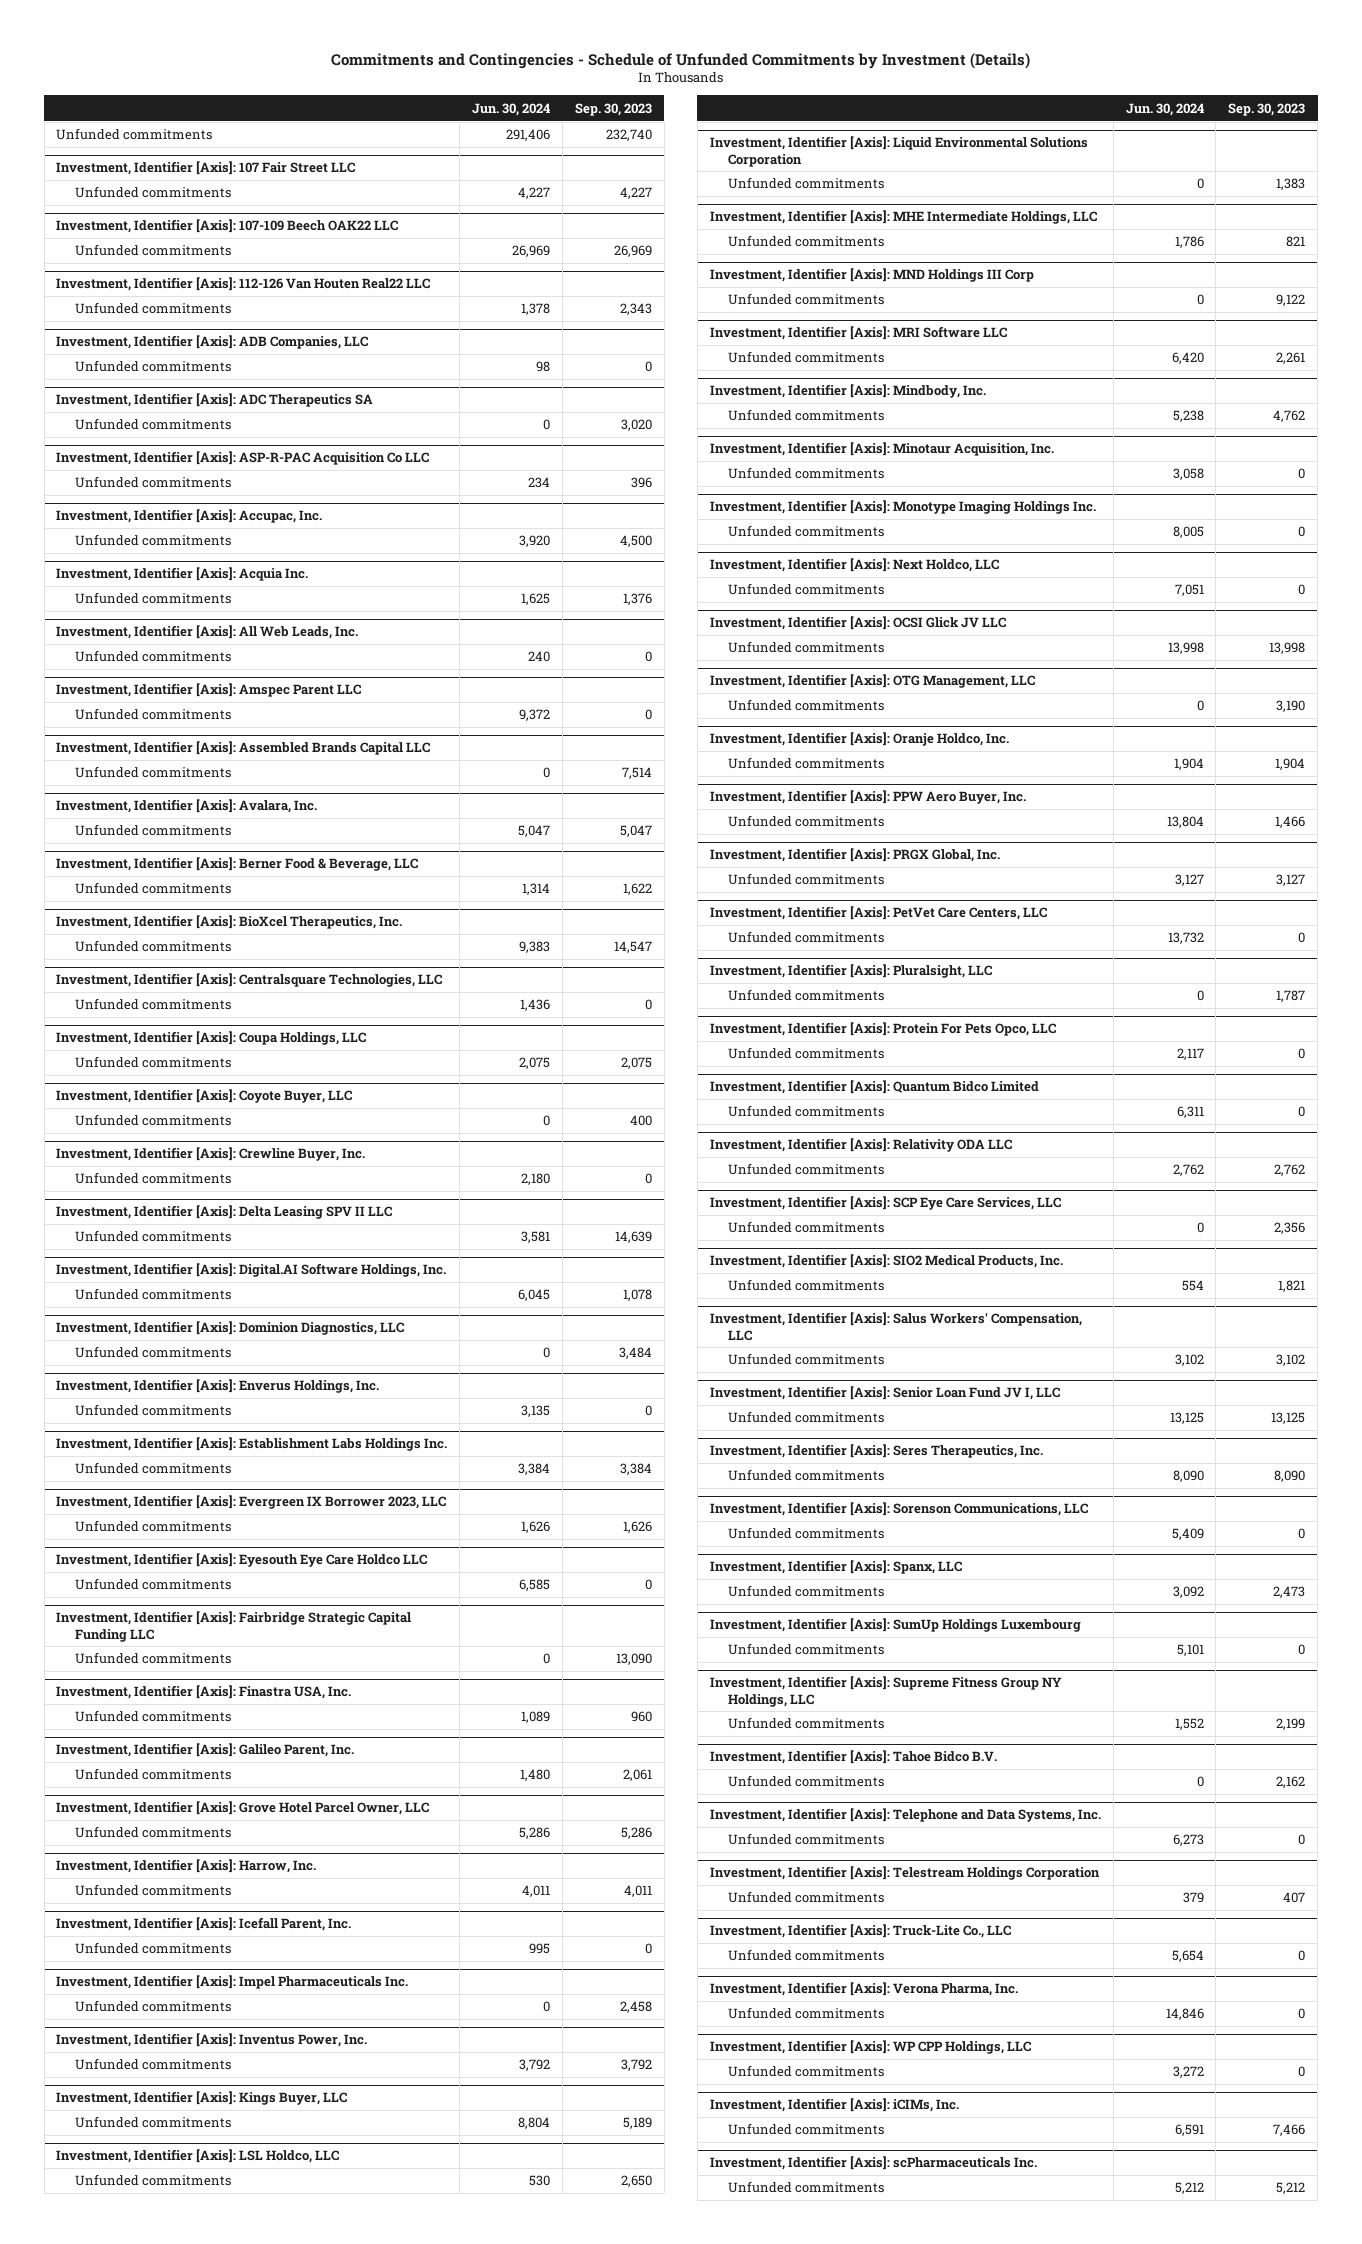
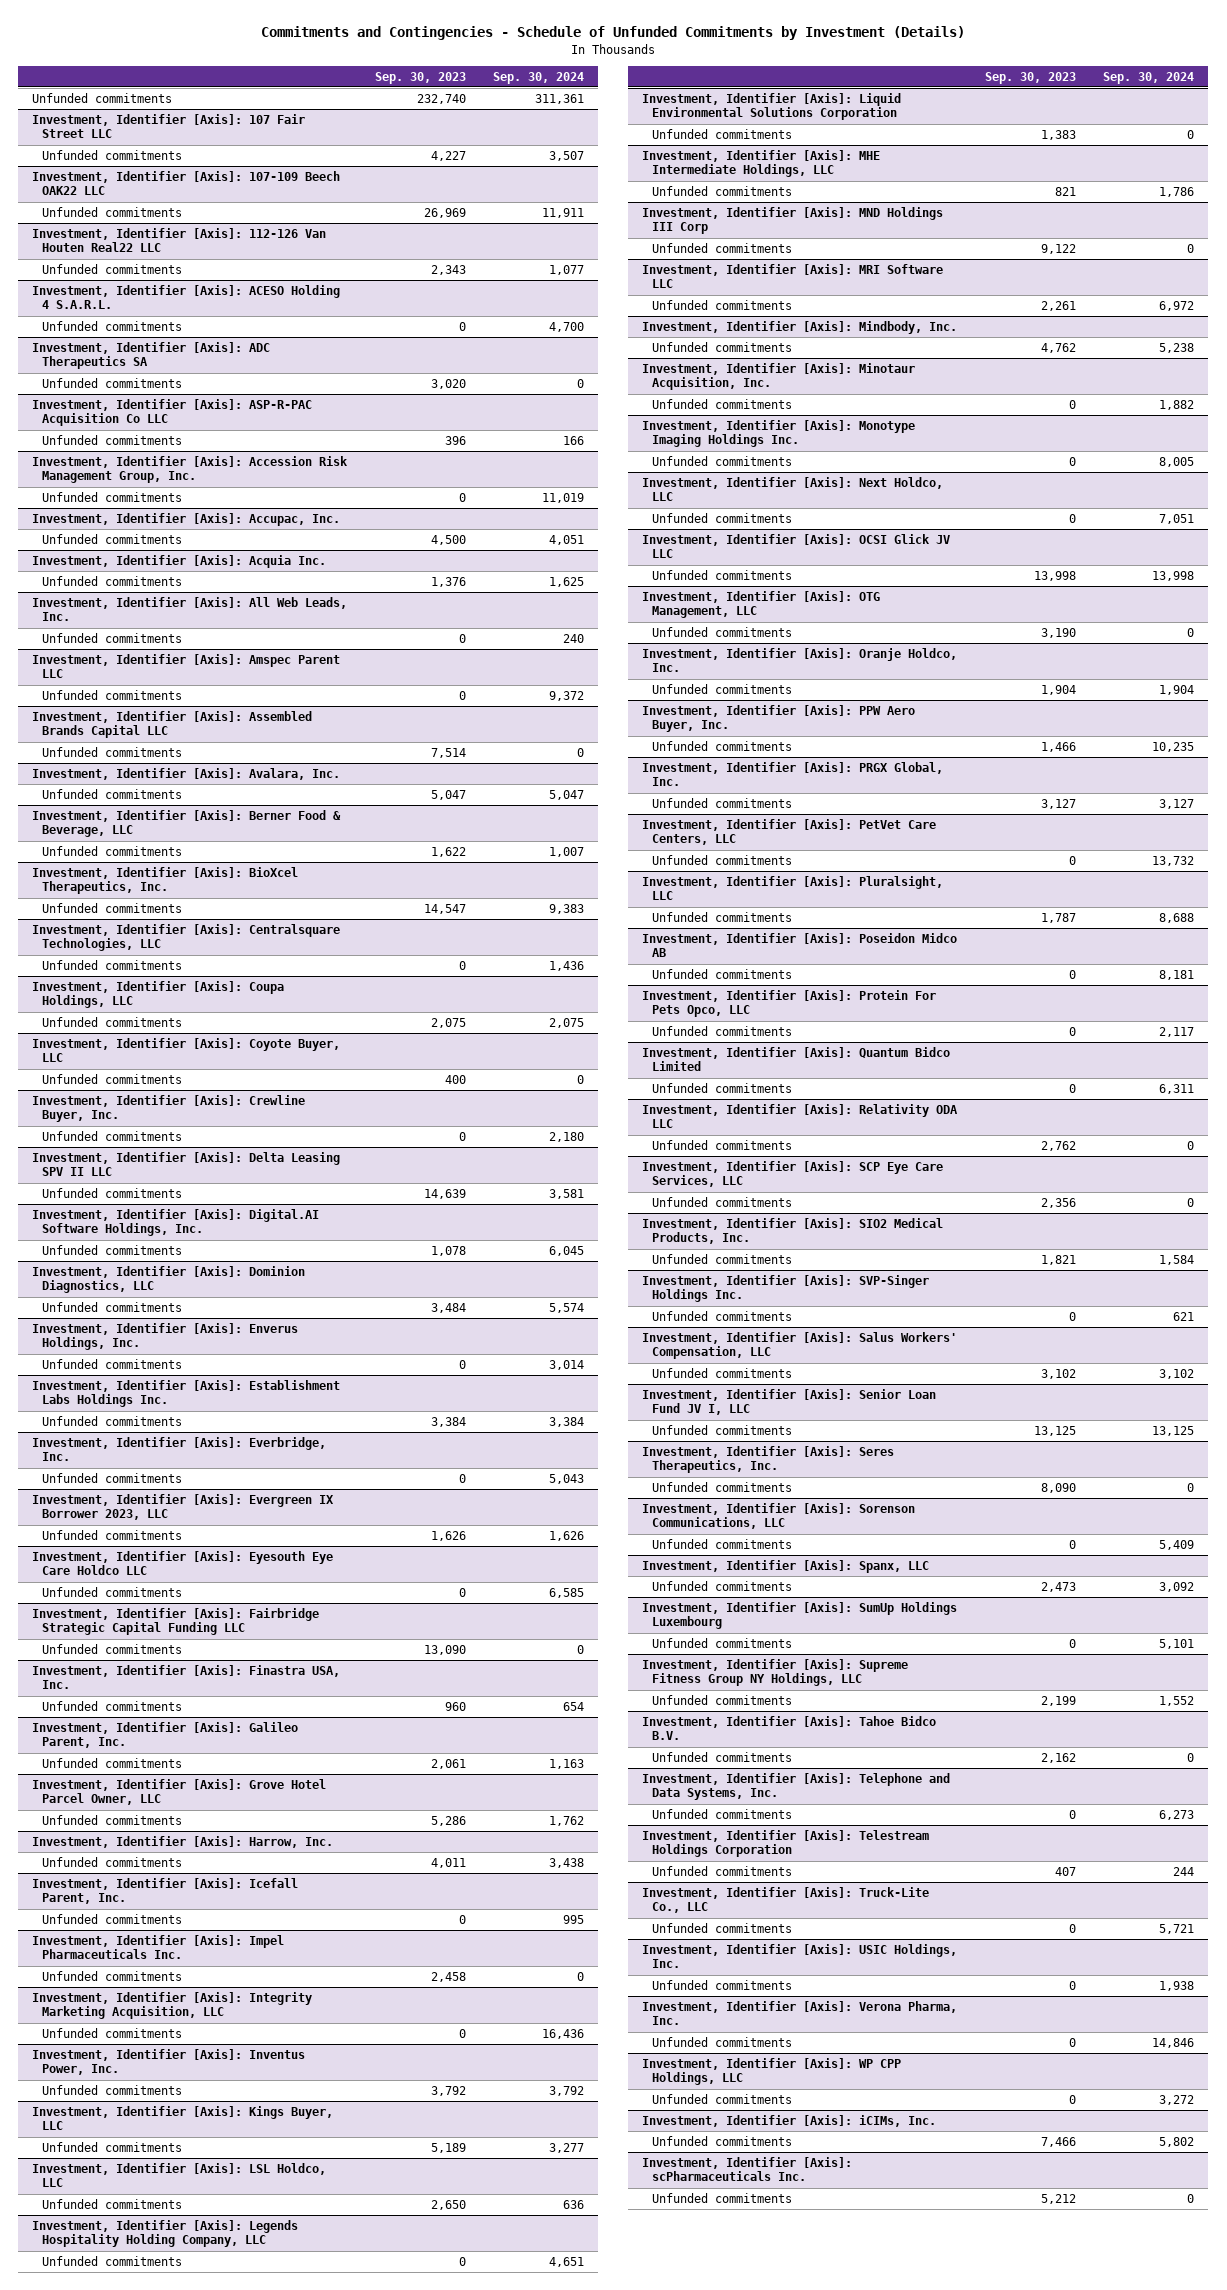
[472,102,551,116] Jun. 30, 2024 -> none
none -> [493,71,585,84] Sep. 30, 2024
[56,335,369,350] Investment, Identifier [Axis]: ADB Companies, LLC -> none
none -> [32,285,341,310] Investment, Identifier [Axis]: ACESO Holding 4 S.A.R.L.
none -> [32,456,349,484] Investment, Identifier [Axis]: Accession Risk Management Group, Inc.
none -> [42,492,183,503] Unfunded commitments
none -> [32,1437,327,1462] Investment, Identifier [Axis]: Everbridge, Inc.
none -> [42,1473,183,1484] Unfunded commitments
none -> [32,1992,313,2020] Investment, Identifier [Axis]: Integrity Marketing Acquisition, LLC
none -> [42,2028,183,2039] Unfunded commitments
none -> [32,2220,299,2248] Investment, Identifier [Axis]: Legends Hospitality Holding Company, LLC
none -> [42,2256,183,2267] Unfunded commitments
none -> [642,933,958,958] Investment, Identifier [Axis]: Poseidon Midco AB
none -> [652,969,793,980] Unfunded commitments
none -> [642,1275,930,1303] Investment, Identifier [Axis]: SVP-Singer Holdings Inc.
none -> [652,1311,793,1322] Unfunded commitments
none -> [642,1944,958,1969] Investment, Identifier [Axis]: USIC Holdings, Inc.
none -> [652,1980,793,1991] Unfunded commitments

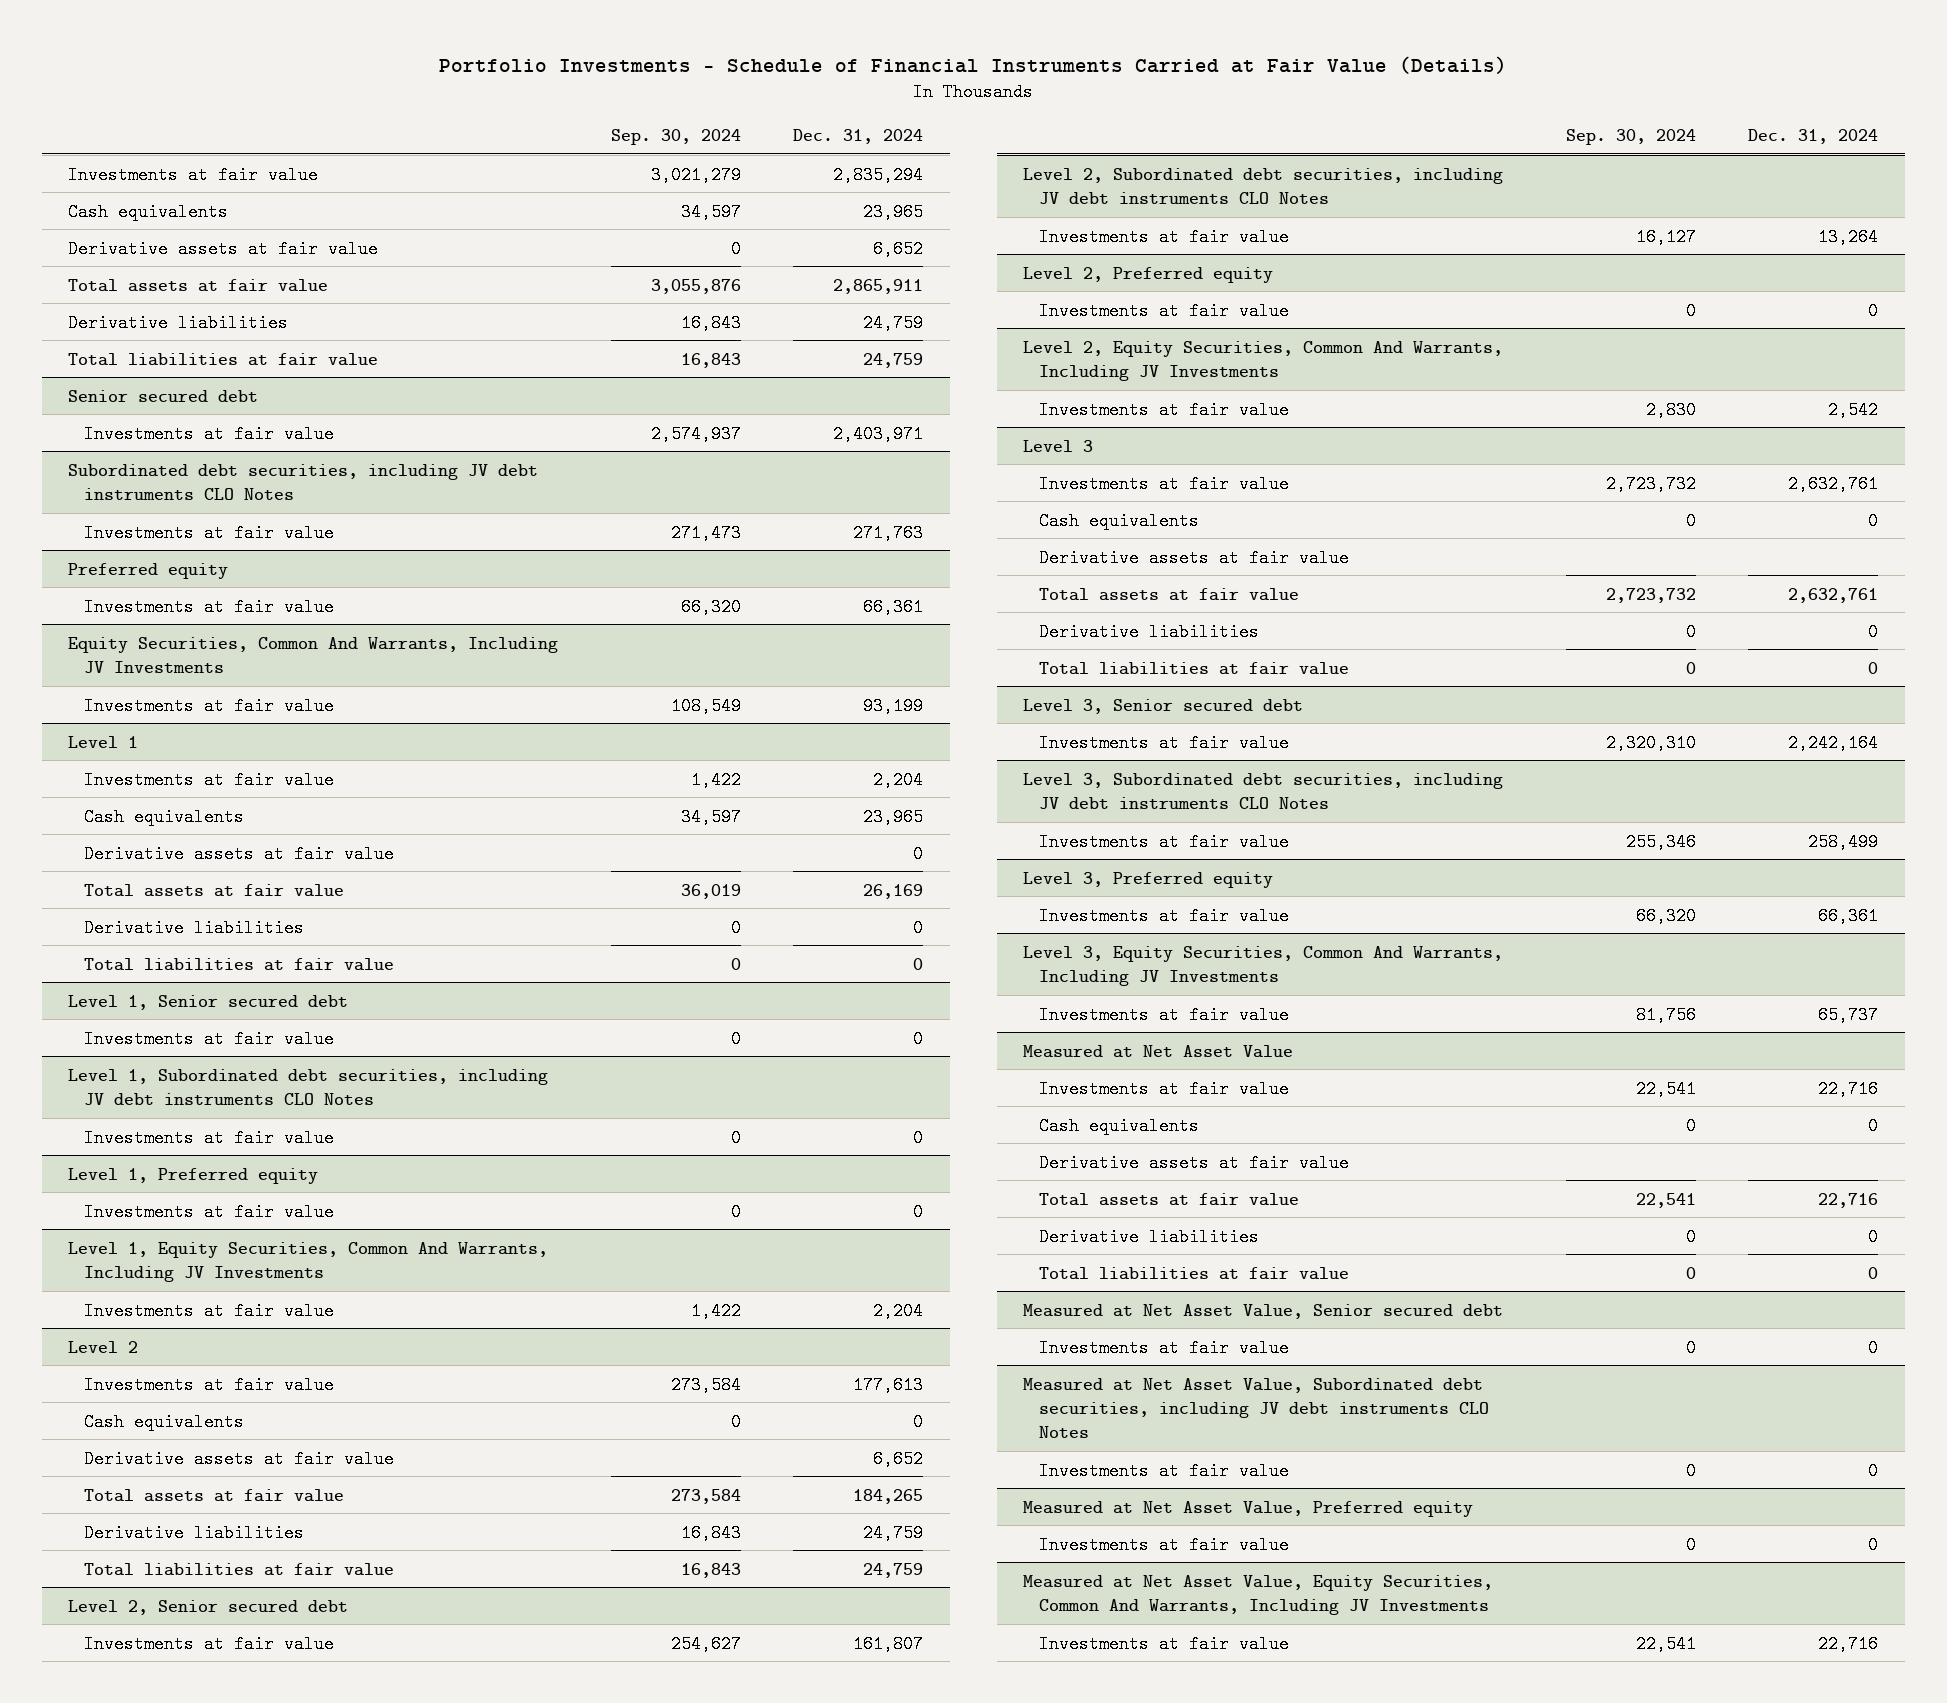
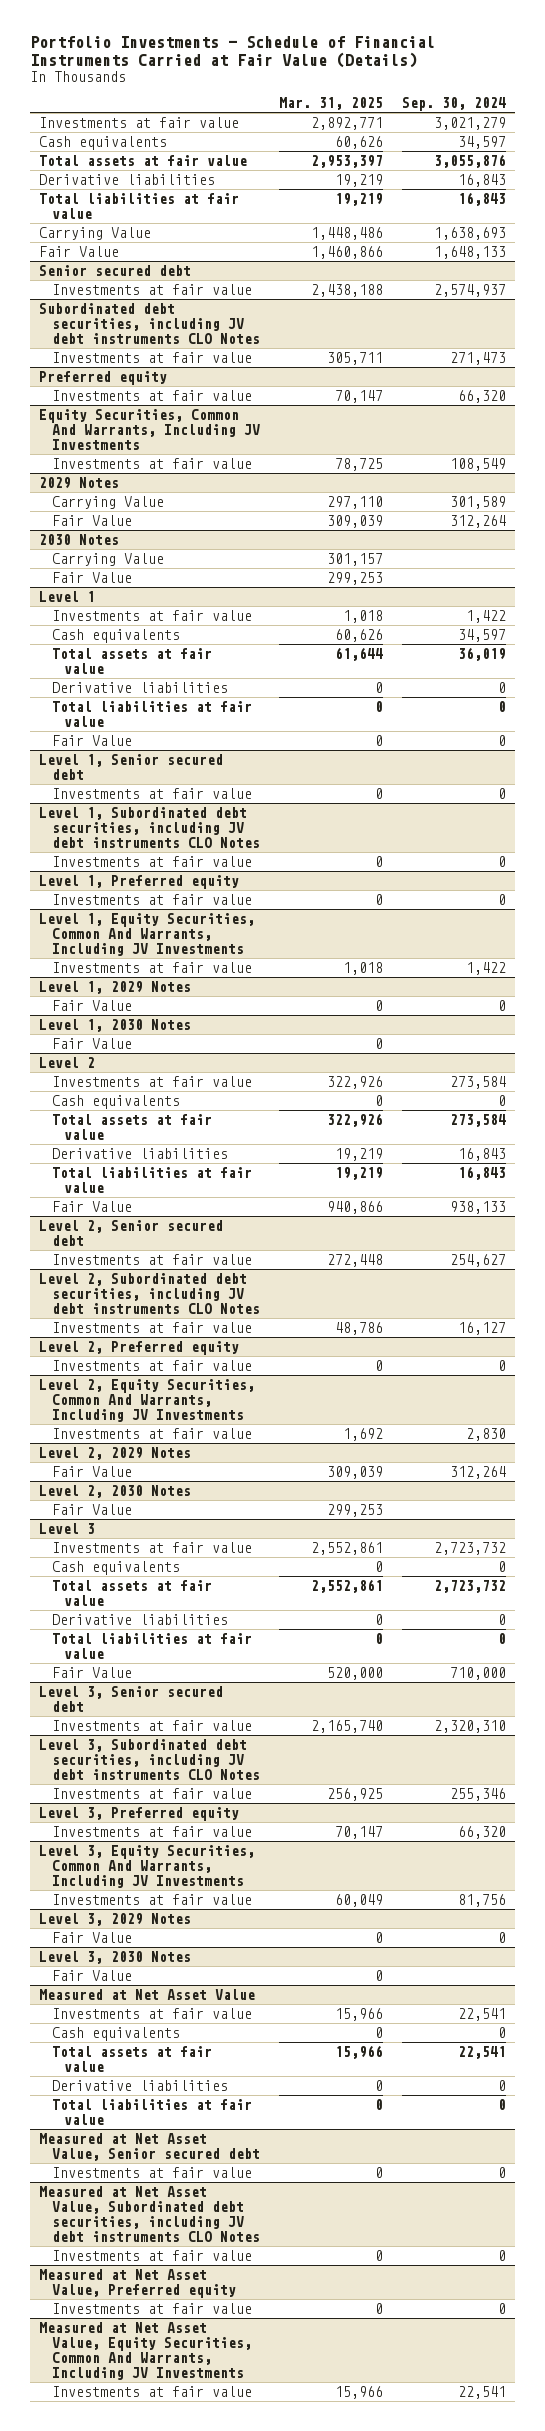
[793,128,924,144] Dec. 31, 2024 -> none
none -> [278,97,383,111] Mar. 31, 2025
[68,239,379,258] Derivative assets at fair value -> none
none -> [39,226,152,240] Carrying Value
none -> [39,245,120,257] Fair Value
none -> [39,476,120,489] 2029 Notes
none -> [51,495,164,509] Carrying Value
none -> [51,514,132,526] Fair Value
none -> [39,533,120,545] 2030 Notes
none -> [51,552,164,566] Carrying Value
none -> [51,571,132,583] Fair Value
[83,844,394,863] Derivative assets at fair value -> none
none -> [51,734,132,746] Fair Value
none -> [39,980,192,994] Level 1, 2029 Notes
none -> [51,999,132,1011] Fair Value
none -> [39,1018,192,1032] Level 1, 2030 Notes
none -> [51,1037,132,1049] Fair Value
[83,1449,394,1468] Derivative assets at fair value -> none
none -> [51,1200,132,1212] Fair Value
none -> [39,1446,192,1460] Level 2, 2029 Notes
none -> [51,1465,132,1477] Fair Value
none -> [39,1484,192,1498] Level 2, 2030 Notes
none -> [51,1503,132,1515] Fair Value
[1038,548,1349,567] Derivative assets at fair value -> none
none -> [51,1666,132,1678] Fair Value
none -> [39,1912,192,1926] Level 3, 2029 Notes
none -> [51,1931,132,1943] Fair Value
none -> [39,1950,192,1964] Level 3, 2030 Notes
none -> [51,1969,132,1981] Fair Value
[1038,1153,1349,1172] Derivative assets at fair value -> none

